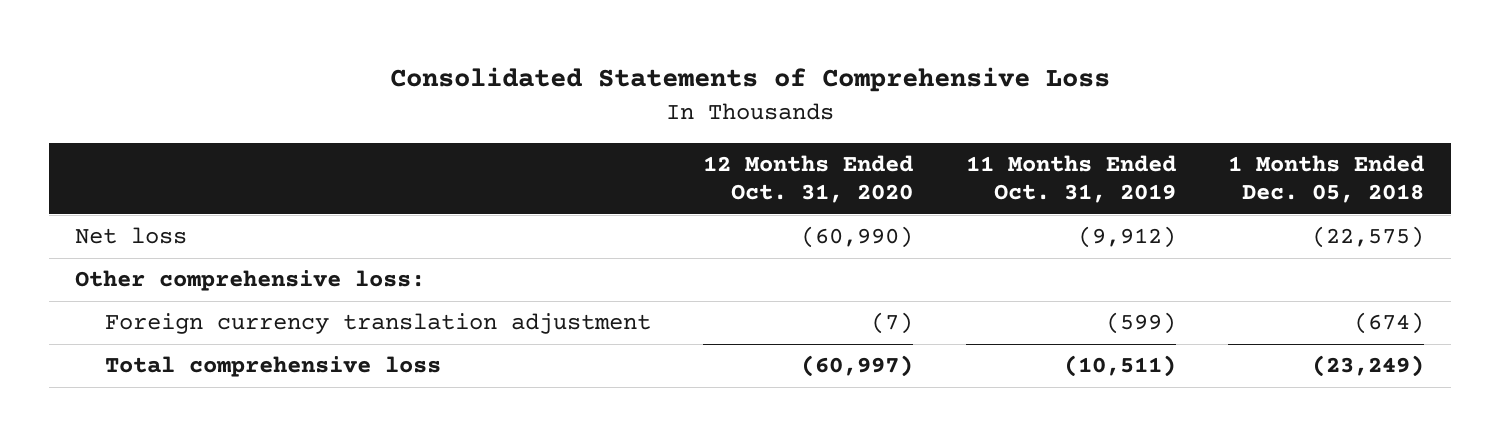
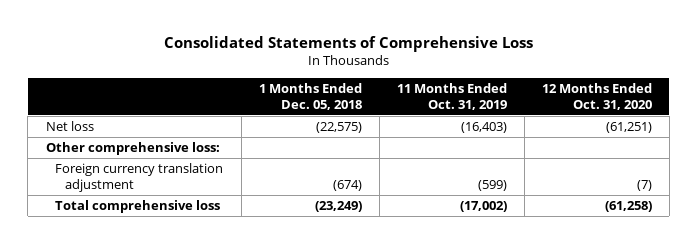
[801,226,914,249] (60,990) -> [605,122,652,134] (61,251)
[1077,226,1176,249] (9,912) -> [460,122,507,134] (16,403)
[801,355,914,378] (60,997) -> [604,201,652,213] (61,258)
[1063,355,1176,378] (10,511) -> [459,201,507,213] (17,002)

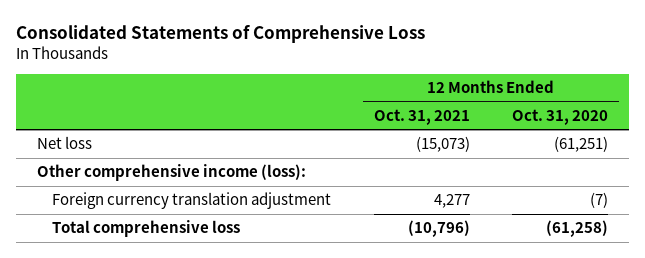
[258,83,362,110] 1 Months Ended Dec. 05, 2018 -> none
[396,83,507,110] 11 Months Ended Oct. 31, 2019 -> none
none -> [373,108,470,125] Oct. 31, 2021
[45,142,220,156] Other comprehensive loss: -> [36,164,306,182] Other comprehensive income (loss):

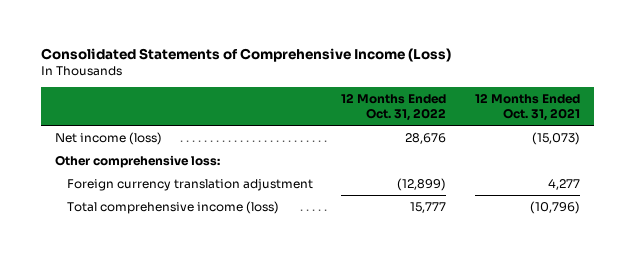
[15,24,425,43] Consolidated Statements of Comprehensive Loss -> [40,48,451,63] Consolidated Statements of Comprehensive Income (Loss)
[512,108,609,125] Oct. 31, 2020 -> none
none -> [341,92,447,122] 12 Months Ended Oct. 31, 2022
[36,136,92,150] Net loss -> [55,131,163,145] Net income (loss)
[36,164,306,182] Other comprehensive income (loss): -> [55,154,221,168] Other comprehensive loss:
[52,220,241,238] Total comprehensive loss -> [66,200,279,214] Total comprehensive income (loss)

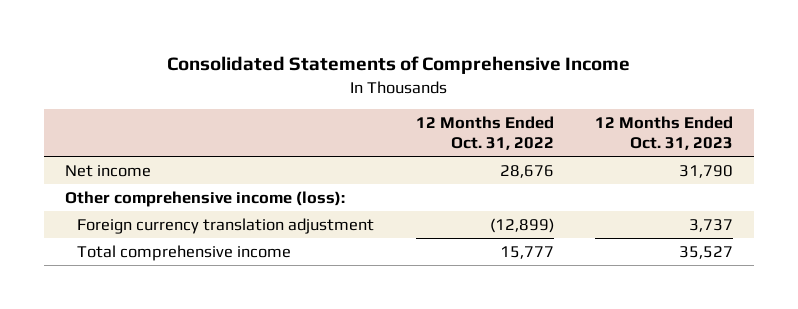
[40,48,451,63] Consolidated Statements of Comprehensive Income (Loss) -> [167,56,631,75] Consolidated Statements of Comprehensive Income
[474,92,580,122] 12 Months Ended Oct. 31, 2021 -> none
none -> [595,116,734,151] 12 Months Ended Oct. 31, 2023
[55,131,163,145] Net income (loss) -> [65,164,152,177] Net income
[55,154,221,168] Other comprehensive loss: -> [65,190,346,207] Other comprehensive income (loss):
[66,200,279,214] Total comprehensive income (loss) -> [77,244,292,261] Total comprehensive income

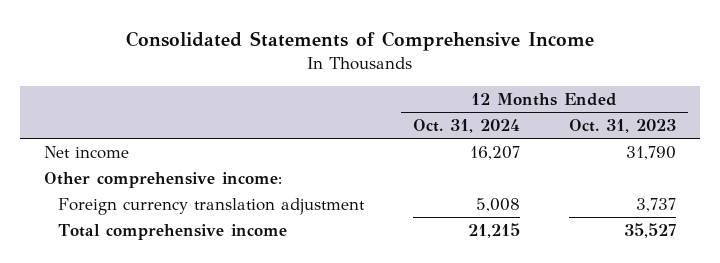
[415,116,554,151] 12 Months Ended Oct. 31, 2022 -> none
none -> [412,119,520,134] Oct. 31, 2024
[65,190,346,207] Other comprehensive income (loss): -> [44,172,283,189] Other comprehensive income:

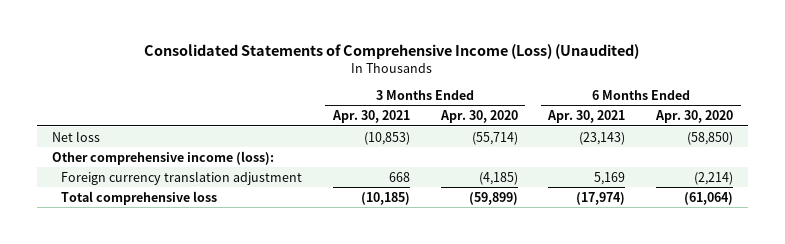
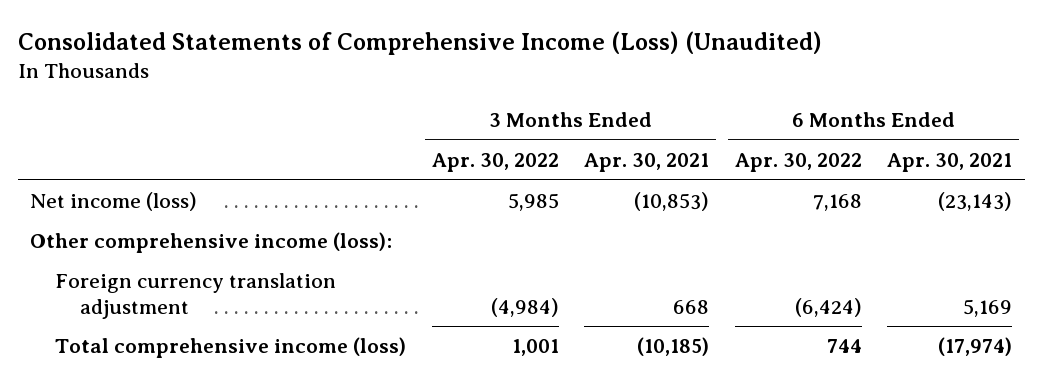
[439,110,518,124] Apr. 30, 2020 -> none
[654,110,733,124] Apr. 30, 2020 -> none
none -> [431,152,559,172] Apr. 30, 2022
none -> [734,152,862,172] Apr. 30, 2022
[52,130,101,142] Net loss -> [30,192,198,212] Net income (loss)
[61,190,218,205] Total comprehensive loss -> [55,337,407,359] Total comprehensive income (loss)

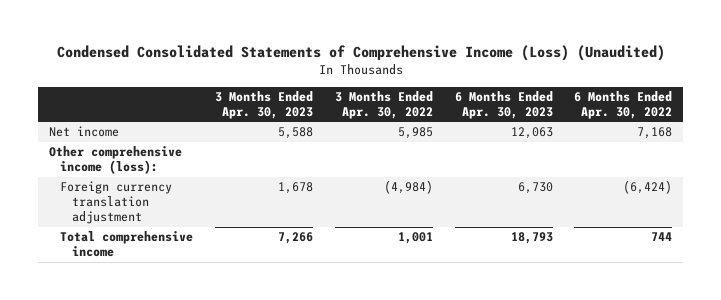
[17,31,822,56] Consolidated Statements of Comprehensive Income (Loss) (Unaudited) -> [56,45,665,62] Condensed Consolidated Statements of Comprehensive Income (Loss) (Unaudited)
[584,152,710,172] Apr. 30, 2021 -> none
[887,152,1013,172] Apr. 30, 2021 -> none
none -> [215,90,314,119] 3 Months Ended Apr. 30, 2023
none -> [454,90,553,119] 6 Months Ended Apr. 30, 2023
[30,192,198,212] Net income (loss) -> [48,126,119,138] Net income
[55,337,407,359] Total comprehensive income (loss) -> [60,231,194,258] Total comprehensive income

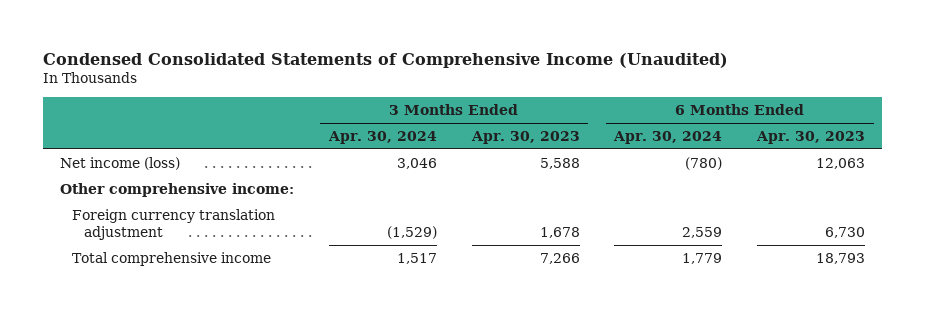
[56,45,665,62] Condensed Consolidated Statements of Comprehensive Income (Loss) (Unaudited) -> [42,52,728,68] Condensed Consolidated Statements of Comprehensive Income (Unaudited)
[334,90,433,119] 3 Months Ended Apr. 30, 2022 -> none
[574,90,673,119] 6 Months Ended Apr. 30, 2022 -> none
none -> [328,131,438,145] Apr. 30, 2024
none -> [613,131,723,145] Apr. 30, 2024
[48,126,119,138] Net income -> [60,157,181,171] Net income (loss)
[48,146,182,175] Other comprehensive income (loss): -> [60,183,295,198] Other comprehensive income:

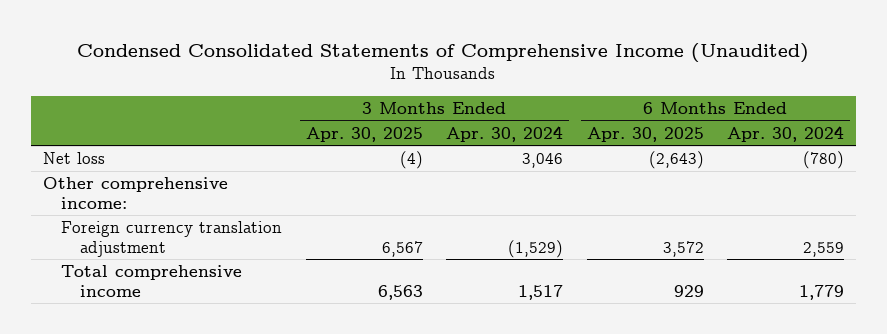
[470,131,580,145] Apr. 30, 2023 -> none
[755,131,865,145] Apr. 30, 2023 -> none
none -> [305,126,423,142] Apr. 30, 2025
none -> [586,126,704,142] Apr. 30, 2025
[60,157,181,171] Net income (loss) -> [42,152,105,165] Net loss

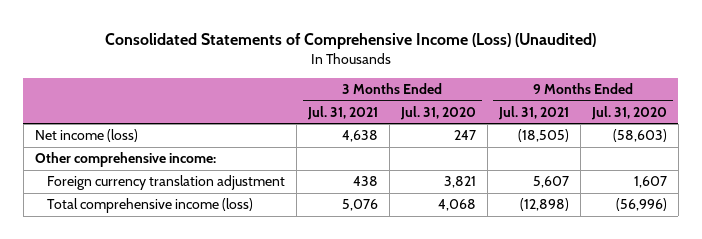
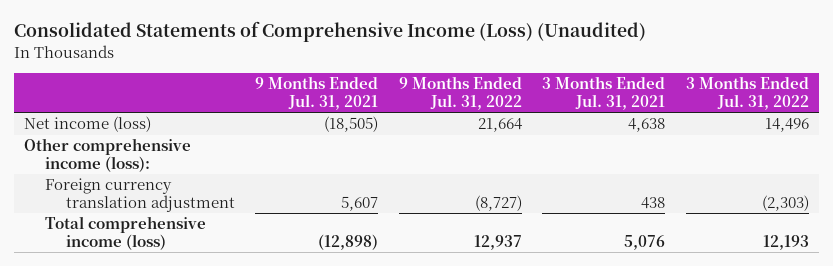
[400,105,477,120] Jul. 31, 2020 -> none
[590,105,667,120] Jul. 31, 2020 -> none
none -> [398,76,522,110] 9 Months Ended Jul. 31, 2022
none -> [685,76,809,110] 3 Months Ended Jul. 31, 2022
[34,152,216,168] Other comprehensive income: -> [24,138,192,172] Other comprehensive income (loss):

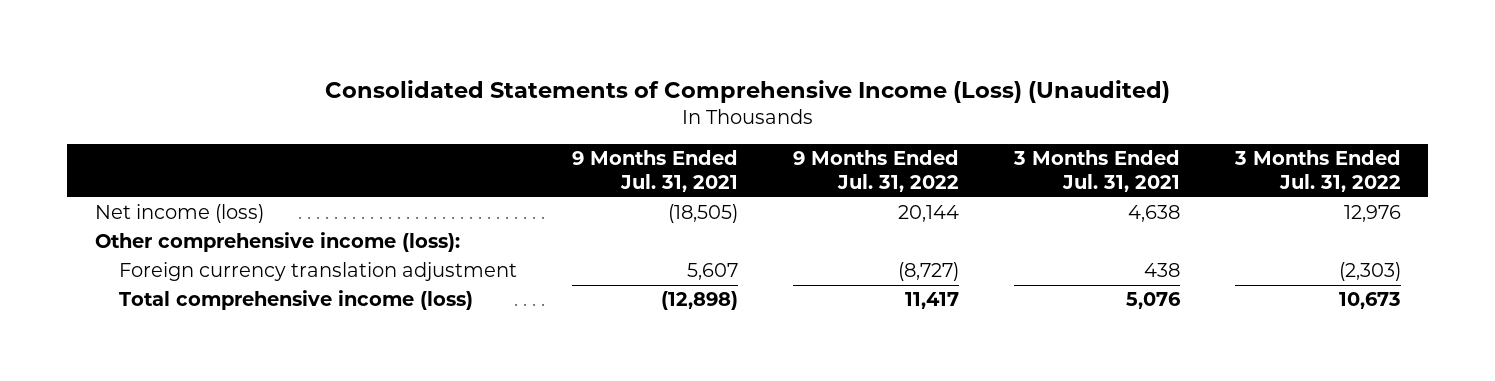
[477,118,522,133] 21,664 -> [897,205,959,223] 20,144
[764,118,809,133] 14,496 -> [1343,205,1401,223] 12,976
[473,234,522,250] 12,937 -> [904,292,959,310] 11,417
[762,234,809,250] 12,193 -> [1338,292,1401,310] 10,673

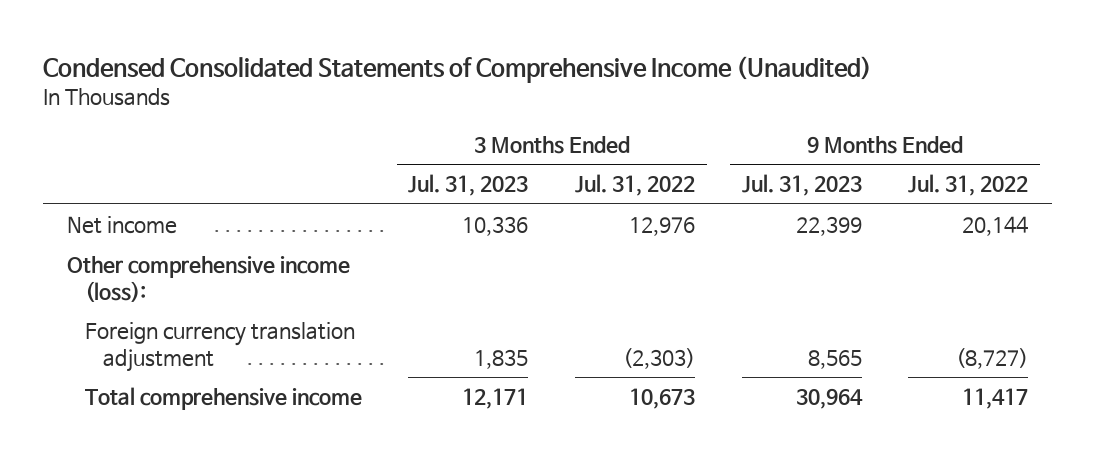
[324,79,1170,103] Consolidated Statements of Comprehensive Income (Loss) (Unaudited) -> [43,55,873,83] Condensed Consolidated Statements of Comprehensive Income (Unaudited)
[571,150,738,193] 9 Months Ended Jul. 31, 2021 -> none
[1012,150,1180,193] 3 Months Ended Jul. 31, 2021 -> none
none -> [408,174,529,197] Jul. 31, 2023
none -> [741,174,862,197] Jul. 31, 2023
[94,204,264,224] Net income (loss) -> [66,216,177,235] Net income
[119,290,474,311] Total comprehensive income (loss) -> [84,387,362,411] Total comprehensive income

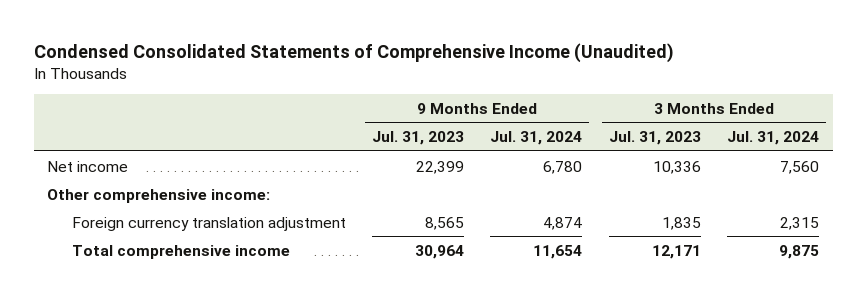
[574,174,695,197] Jul. 31, 2022 -> none
[908,174,1029,197] Jul. 31, 2022 -> none
none -> [490,130,583,145] Jul. 31, 2024
none -> [727,130,820,145] Jul. 31, 2024
[66,256,350,303] Other comprehensive income (loss): -> [47,188,271,203] Other comprehensive income:

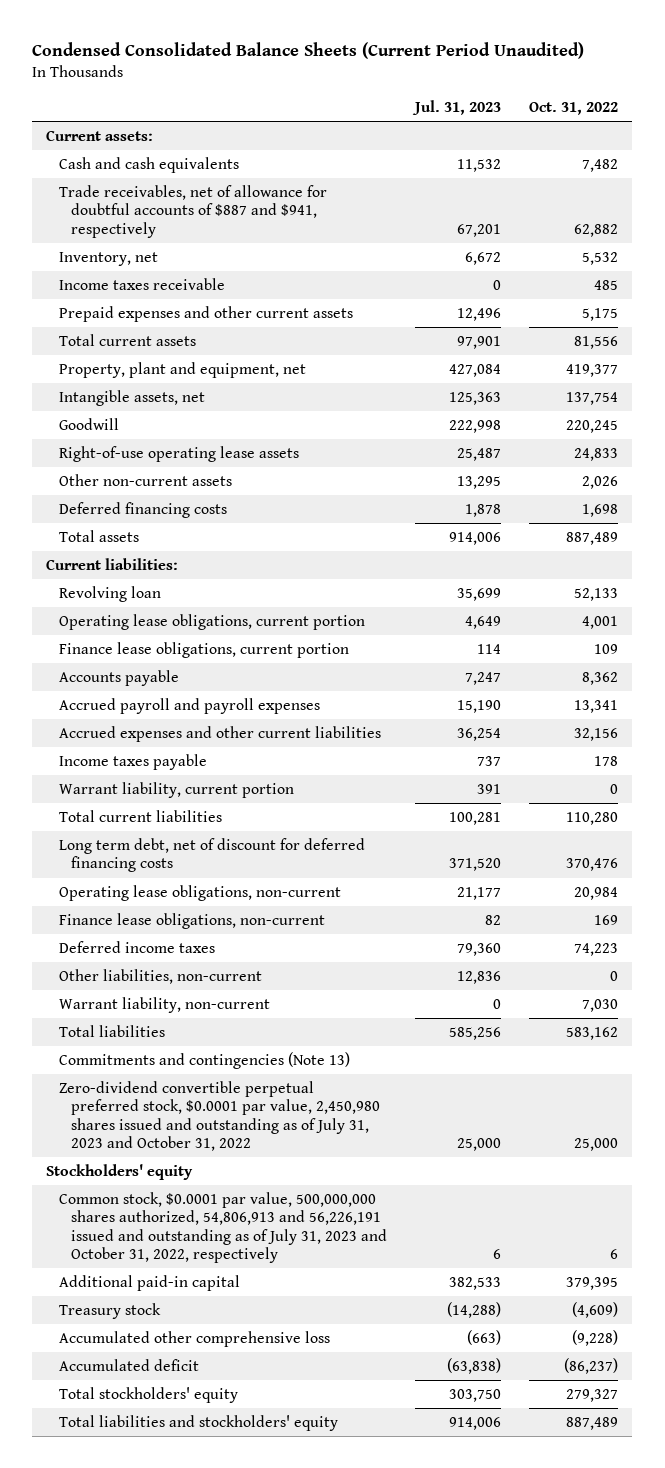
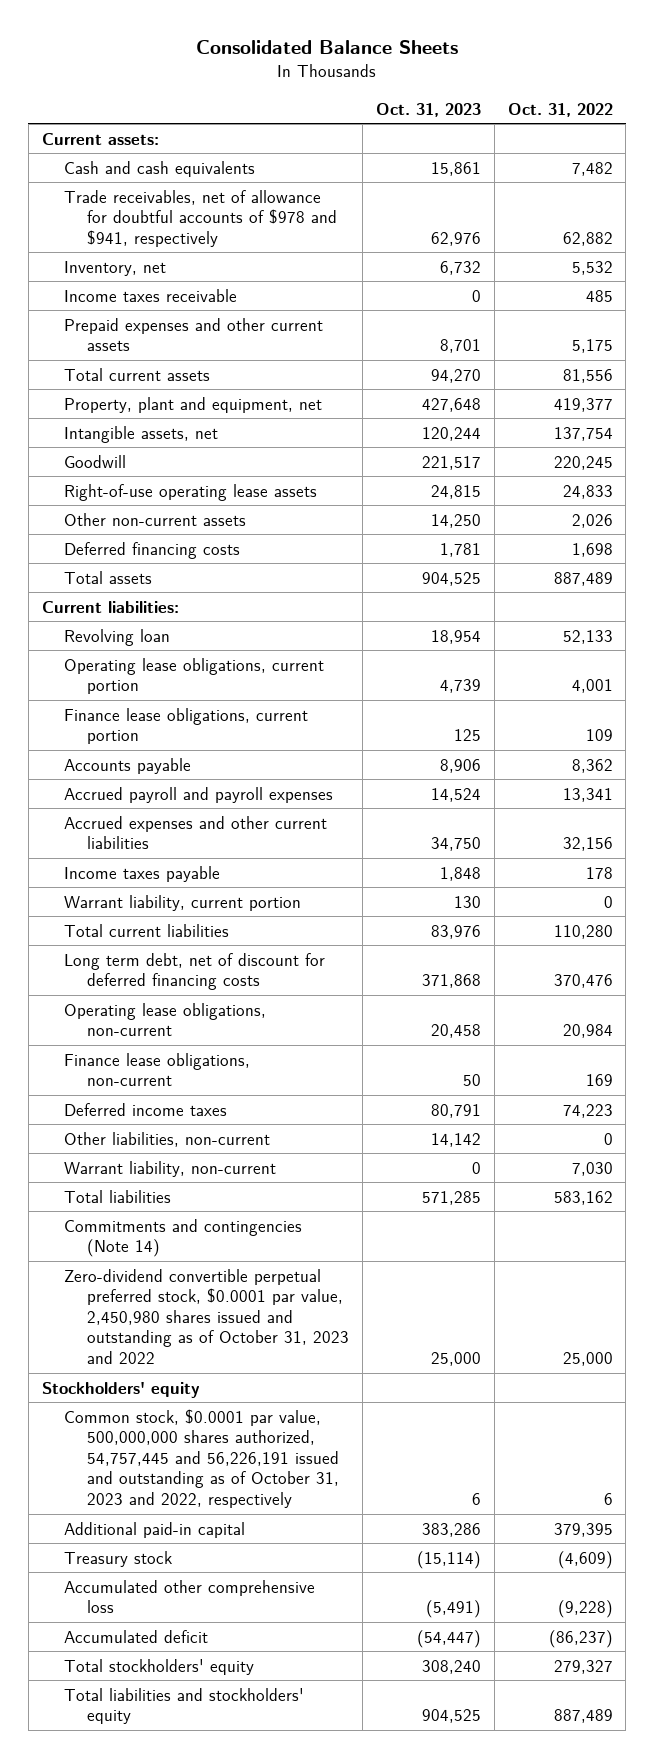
[32,42,585,60] Condensed Consolidated Balance Sheets (Current Period Unaudited) -> [196,40,459,55] Consolidated Balance Sheets
[412,99,502,115] Jul. 31, 2023 -> none
none -> [375,102,481,117] Oct. 31, 2023
[58,185,327,238] Trade receivables, net of allowance for doubtful accounts of $887 and $941, respectively -> [64,189,337,247] Trade receivables, net of allowance for doubtful accounts of $978 and $941, respectively
[58,1052,350,1070] Commitments and contingencies (Note 13) -> [64,1218,303,1258] Commitments and contingencies (Note 14)
[58,1081,381,1151] Zero-dividend convertible perpetual preferred stock, $0.0001 par value, 2,450,980 shares issued and outstanding as of July 31, 2023 and October 31, 2022 -> [64,1268,349,1364] Zero-dividend convertible perpetual preferred stock, $0.0001 par value, 2,450,980 shares issued and outstanding as of October 31, 2023 and 2022
[58,1192,388,1263] Common stock, $0.0001 par value, 500,000,000 shares authorized, 54,806,913 and 56,226,191 issued and outstanding as of July 31, 2023 and October 31, 2022, respectively -> [64,1408,339,1508] Common stock, $0.0001 par value, 500,000,000 shares authorized, 54,757,445 and 56,226,191 issued and outstanding as of October 31, 2023 and 2022, respectively

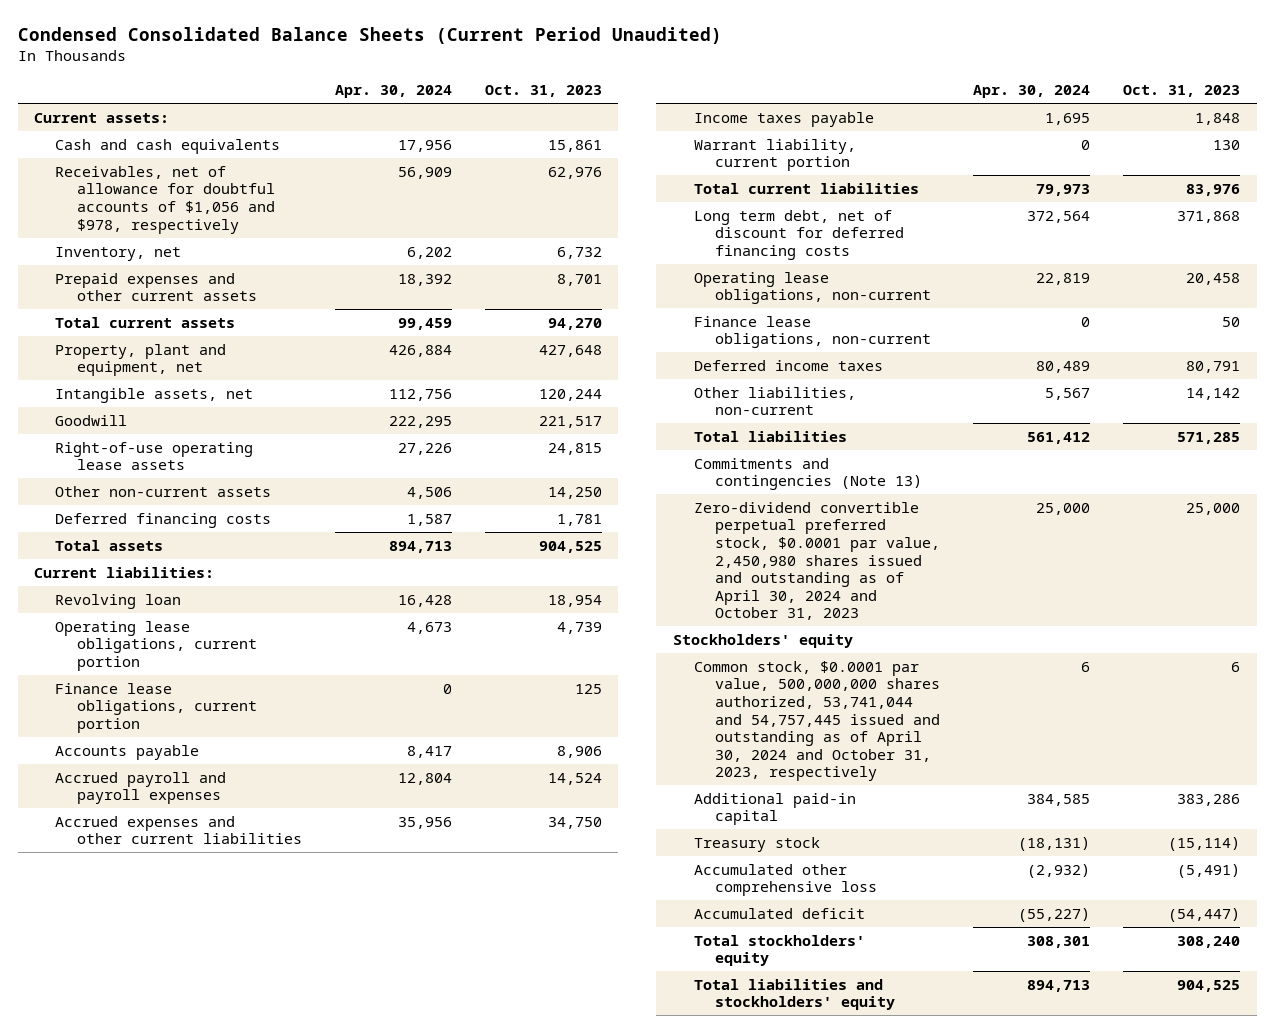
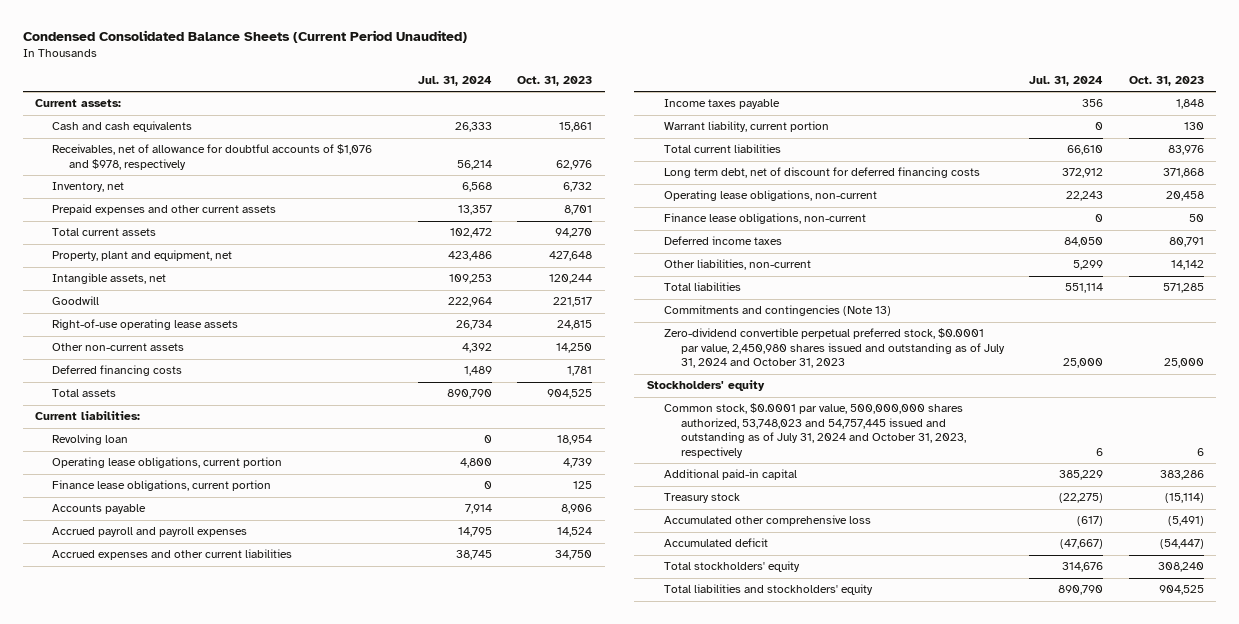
[334,85,452,99] Apr. 30, 2024 -> none
none -> [417,76,492,87] Jul. 31, 2024
[55,165,275,234] Receivables, net of allowance for doubtful accounts of $1,056 and $978, respectively -> [52,144,373,170] Receivables, net of allowance for doubtful accounts of $1,076 and $978, respectively
[693,501,941,621] Zero-dividend convertible perpetual preferred stock, $0.0001 par value, 2,450,980 shares issued and outstanding as of April 30, 2024 and October 31, 2023 -> [663,328,1005,369] Zero-dividend convertible perpetual preferred stock, $0.0001 par value, 2,450,980 shares issued and outstanding as of July 31, 2024 and October 31, 2023
[693,660,941,782] Common stock, $0.0001 par value, 500,000,000 shares authorized, 53,741,044 and 54,757,445 issued and outstanding as of April 30, 2024 and October 31, 2023, respectively -> [663,403,966,458] Common stock, $0.0001 par value, 500,000,000 shares authorized, 53,748,023 and 54,757,445 issued and outstanding as of July 31, 2024 and October 31, 2023, respectively

